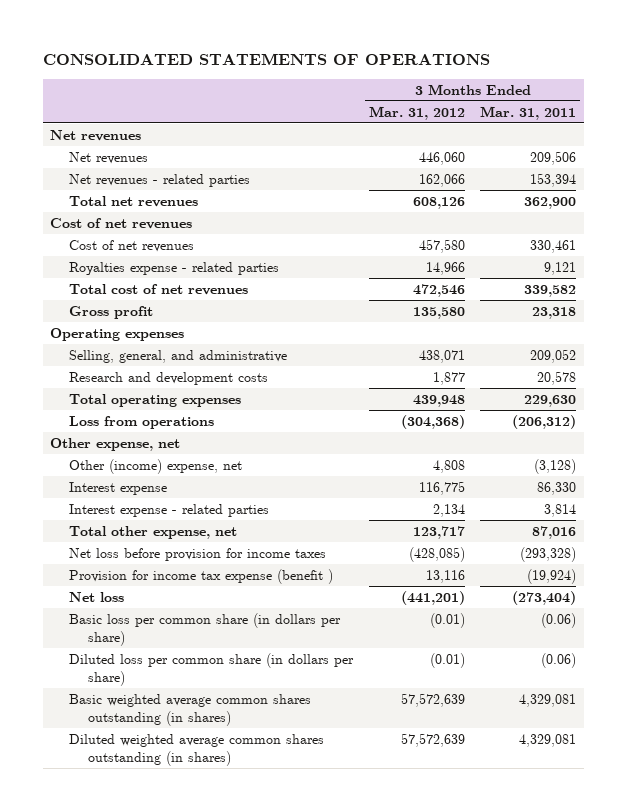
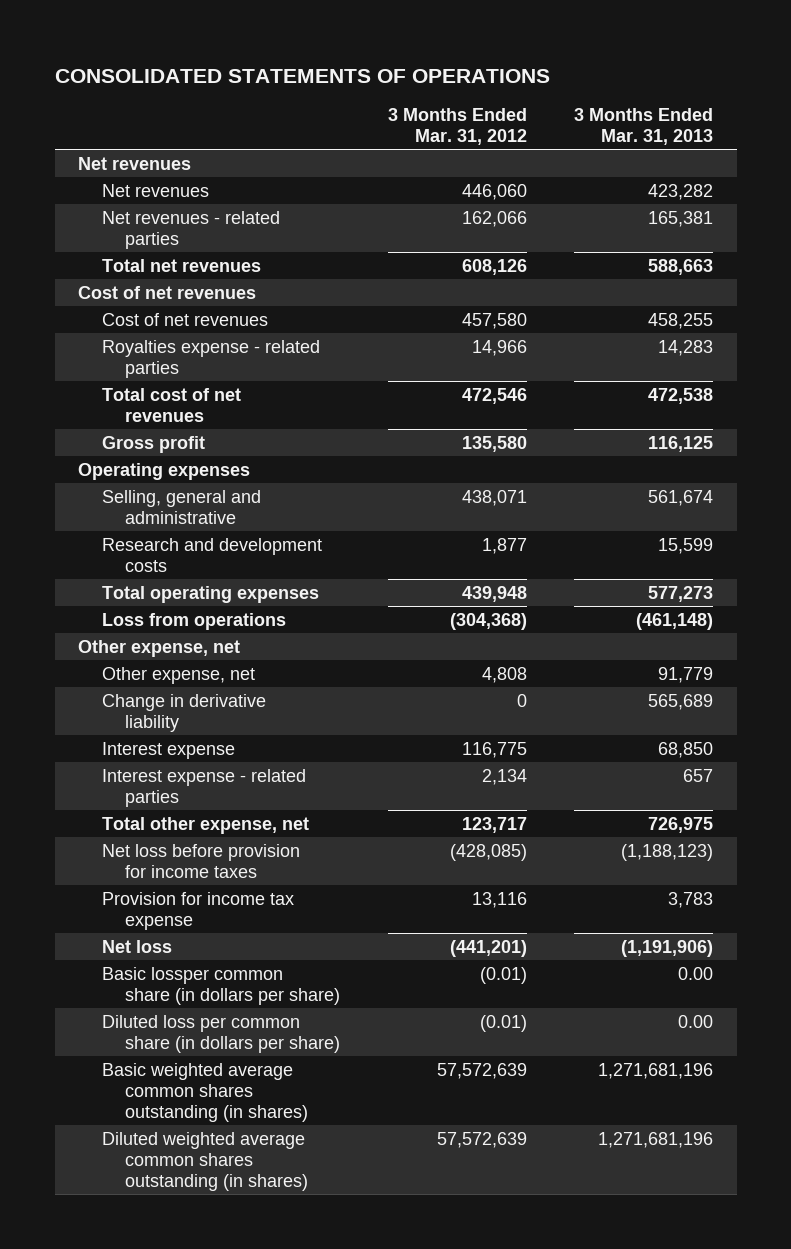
[480,105,577,120] Mar. 31, 2011 -> none
none -> [573,107,713,145] 3 Months Ended Mar. 31, 2013
[69,349,288,363] Selling, general, and administrative -> [101,489,261,525] Selling, general and administrative
[69,458,243,474] Other (income) expense, net -> [101,666,255,684] Other expense, net
none -> [101,693,266,733] Change in derivative liability
[69,568,334,584] Provision for income tax expense (benefit ) -> [101,891,294,931] Provision for income tax expense
[69,612,342,646] Basic loss per common share (in dollars per share) -> [101,966,341,1006] Basic lossper common share (in dollars per share)

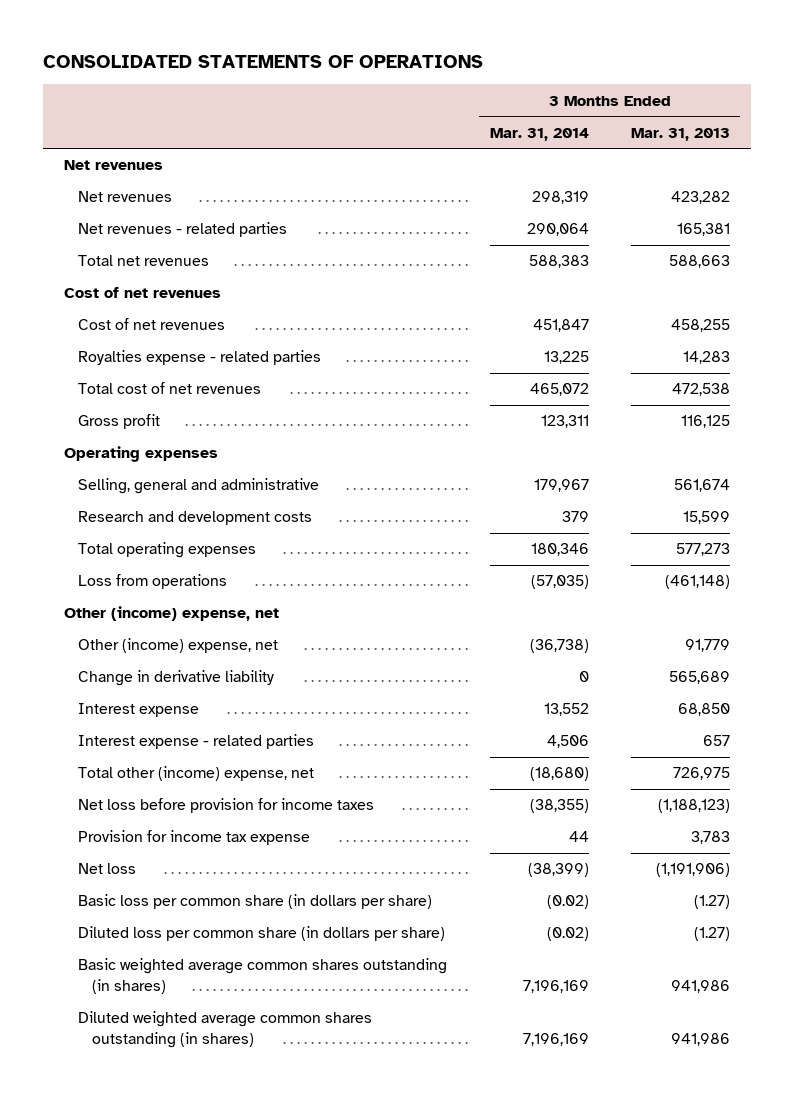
[387,107,527,145] 3 Months Ended Mar. 31, 2012 -> none
none -> [489,127,589,141] Mar. 31, 2014
[78,639,241,657] Other expense, net -> [64,606,280,622] Other (income) expense, net
[101,666,255,684] Other expense, net -> [78,638,279,654] Other (income) expense, net
[101,816,309,834] Total other expense, net -> [78,766,315,782] Total other (income) expense, net
[101,966,341,1006] Basic lossper common share (in dollars per share) -> [78,894,433,910] Basic loss per common share (in dollars per share)
[677,966,713,980] 0.00 -> [693,895,730,910] (1.27)
[677,1014,713,1028] 0.00 -> [693,927,730,942] (1.27)
[597,1062,713,1079] 1,271,681,196 -> [670,980,730,994] 941,986
[597,1131,713,1148] 1,271,681,196 -> [670,1033,730,1047] 941,986

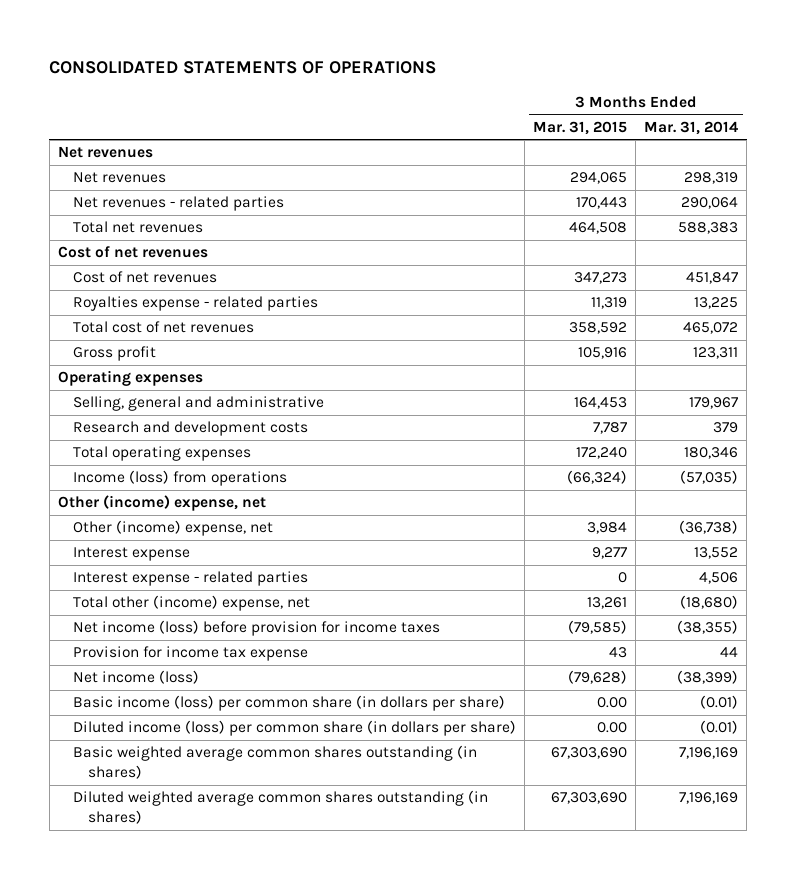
[630,127,730,141] Mar. 31, 2013 -> none
none -> [533,120,628,135] Mar. 31, 2015
[78,574,228,590] Loss from operations -> [73,470,288,487] Income (loss) from operations
[78,670,275,687] Change in derivative liability -> none
[78,798,375,814] Net loss before provision for income taxes -> [73,620,441,637] Net income (loss) before provision for income taxes
[78,863,137,875] Net loss -> [73,670,200,685] Net income (loss)
[78,894,433,910] Basic loss per common share (in dollars per share) -> [73,695,506,712] Basic income (loss) per common share (in dollars per share)
[546,895,589,910] (0.02) -> [700,695,739,710] (0.01)
[78,926,446,942] Diluted loss per common share (in dollars per share) -> [73,720,517,737] Diluted income (loss) per common share (in dollars per share)
[546,927,589,942] (0.02) -> [700,720,739,735] (0.01)

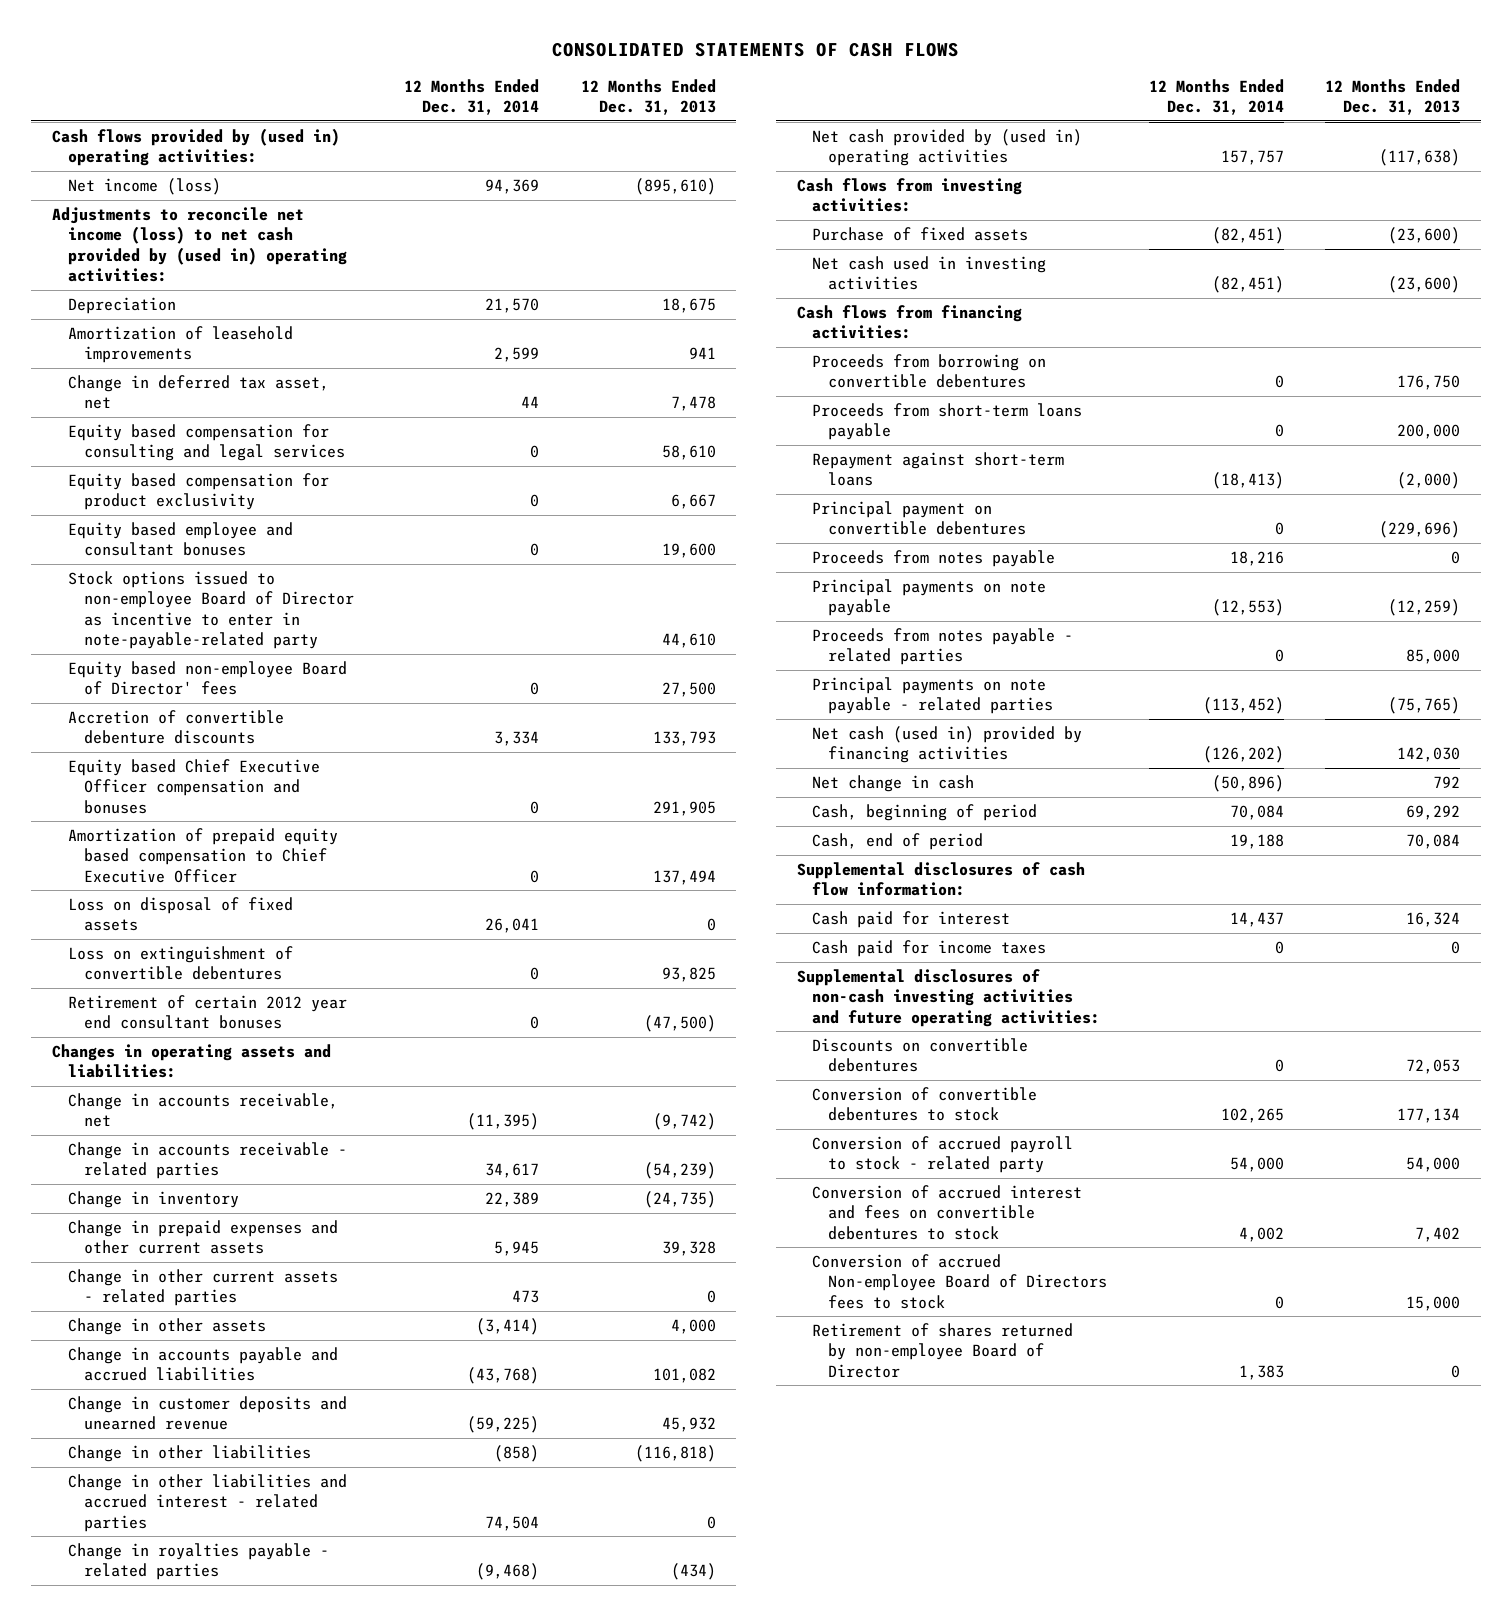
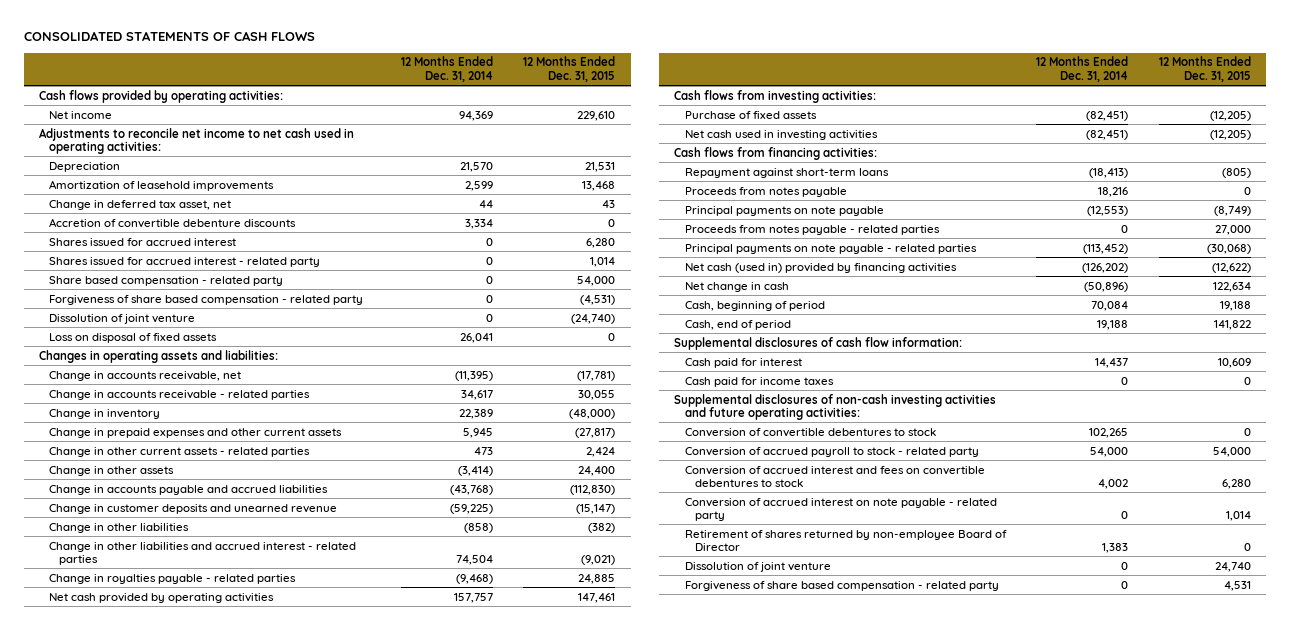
[580,78,716,116] 12 Months Ended Dec. 31, 2013 -> none
none -> [523,56,616,82] 12 Months Ended Dec. 31, 2015
[52,127,341,167] Cash flows provided by (used in) operating activities: -> [38,89,283,103] Cash flows provided by operating activities:
[67,177,221,195] Net income (loss) -> [49,110,113,119] Net income
[52,206,347,283] Adjustments to reconcile net income (loss) to net cash provided by (used in) operating activities: -> [38,127,354,154] Adjustments to reconcile net income to net cash used in operating activities:
[67,423,345,462] Equity based compensation for consulting and legal services -> none
[67,472,329,511] Equity based compensation for product exclusivity -> none
[67,521,293,557] Equity based employee and consultant bonuses -> none
[67,570,354,650] Stock options issued to non-employee Board of Director as incentive to enter in note-payable-related party -> none
[67,660,347,696] Equity based non-employee Board of Director' fees -> none
[67,758,320,814] Equity based Chief Executive Officer compensation and bonuses -> none
[67,827,338,883] Amortization of prepaid equity based compensation to Chief Executive Officer -> none
none -> [49,237,237,246] Shares issued for accrued interest
none -> [49,256,321,267] Shares issued for accrued interest - related party
none -> [49,275,284,286] Share based compensation - related party
none -> [49,294,364,305] Forgiveness of share based compensation - related party
none -> [49,313,196,324] Dissolution of joint venture
[67,945,293,981] Loss on extinguishment of convertible debentures -> none
[67,994,347,1030] Retirement of certain 2012 year end consultant bonuses -> none
[812,128,1083,167] Net cash provided by (used in) operating activities -> [49,592,275,603] Net cash provided by operating activities
[812,353,1047,389] Proceeds from borrowing on convertible debentures -> none
[812,402,1083,441] Proceeds from short-term loans payable -> none
[812,500,1027,536] Principal payment on convertible debentures -> none
[812,1037,1029,1073] Discounts on convertible debentures -> none
[812,1253,1108,1309] Conversion of accrued Non-employee Board of Directors fees to stock -> none
none -> [684,497,997,521] Conversion of accrued interest on note payable - related party
none -> [684,561,831,572] Dissolution of joint venture
none -> [684,580,999,591] Forgiveness of share based compensation - related party

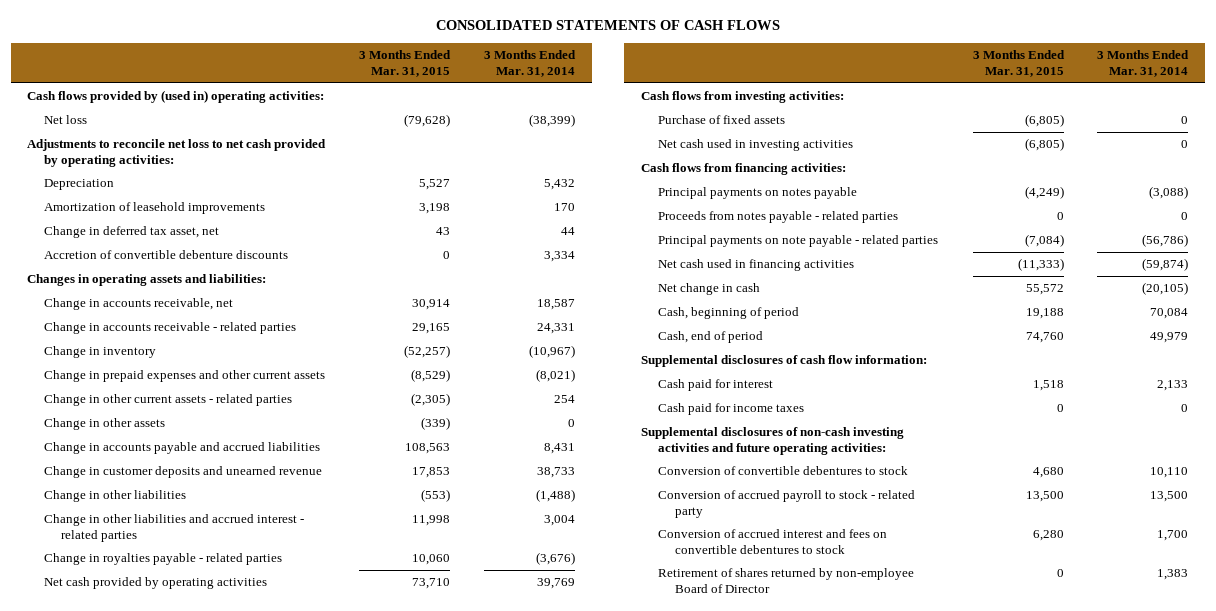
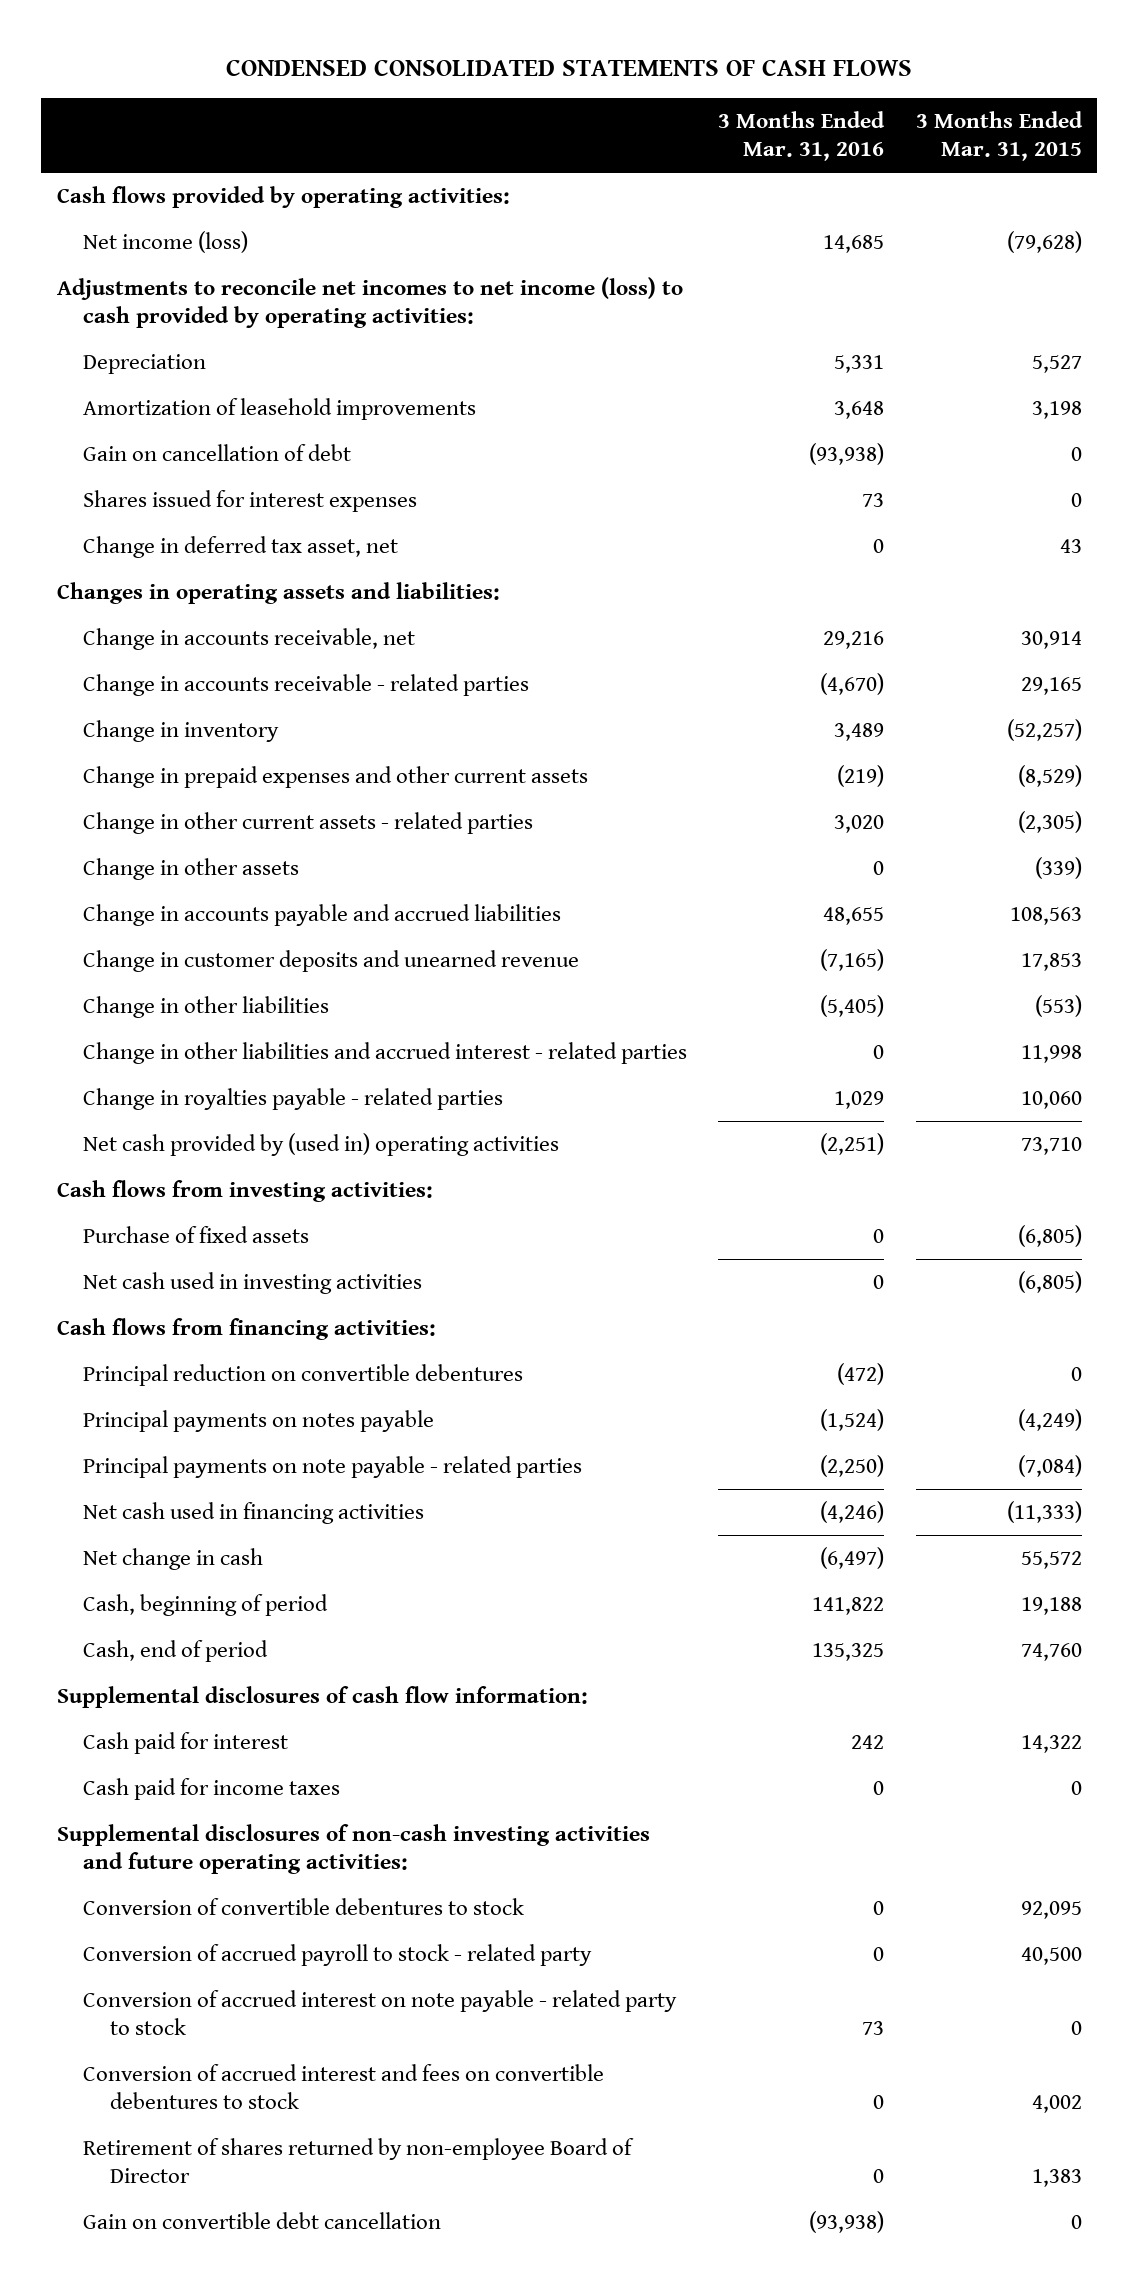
[435,20,780,31] CONSOLIDATED STATEMENTS OF CASH FLOWS -> [226,58,913,76] CONDENSED CONSOLIDATED STATEMENTS OF CASH FLOWS
[483,50,576,78] 3 Months Ended Mar. 31, 2014 -> none
none -> [718,110,886,162] 3 Months Ended Mar. 31, 2016
[27,89,325,103] Cash flows provided by (used in) operating activities: -> [56,185,510,208] Cash flows provided by operating activities:
[44,114,88,124] Net loss -> [83,230,249,253] Net income (loss)
[27,138,327,167] Adjustments to reconcile net loss to net cash provided by operating activities: -> [56,276,683,329] Adjustments to reconcile net incomes to net income (loss) to cash provided by operating activities:
none -> [83,443,352,461] Gain on cancellation of debt
none -> [83,489,418,512] Shares issued for interest expenses
[44,249,289,259] Accretion of convertible debenture discounts -> none
[44,576,268,589] Net cash provided by operating activities -> [83,1132,560,1156] Net cash provided by (used in) operating activities
none -> [83,1363,524,1386] Principal reduction on convertible debentures
[657,210,898,223] Proceeds from notes payable - related parties -> none
[1032,379,1064,391] 1,518 -> [1020,1734,1082,1753] 14,322
[1032,466,1064,478] 4,680 -> [1020,1900,1082,1919] 92,095
[1025,490,1064,502] 13,500 -> [1020,1946,1082,1965] 40,500
none -> [83,1989,678,2036] Conversion of accrued interest on note payable - related party to stock
[1032,529,1064,541] 6,280 -> [1031,2095,1082,2114] 4,002
[1056,568,1064,577] 0 -> [1031,2169,1082,2188] 1,383
none -> [83,2211,442,2229] Gain on convertible debt cancellation

